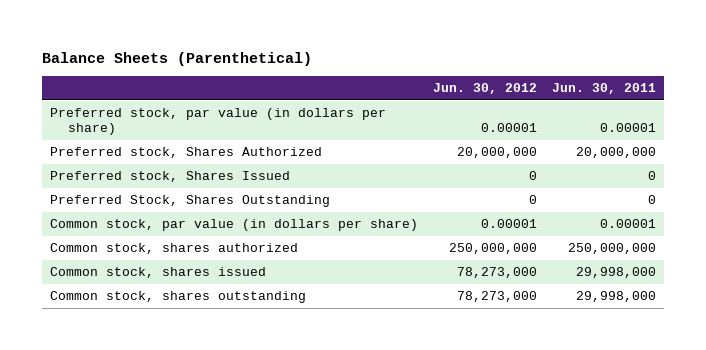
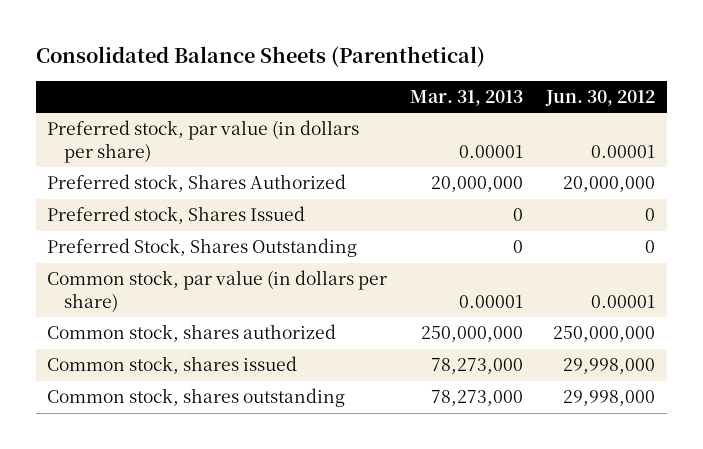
[42,51,313,66] Balance Sheets (Parenthetical) -> [35,46,485,68] Consolidated Balance Sheets (Parenthetical)
[552,82,657,94] Jun. 30, 2011 -> none
none -> [410,89,524,106] Mar. 31, 2013
[457,267,538,279] 78,273,000 -> [563,358,656,375] 29,998,000
[457,291,538,303] 78,273,000 -> [563,390,656,407] 29,998,000

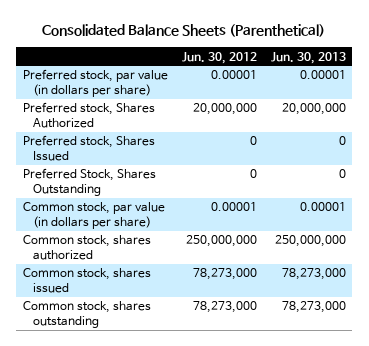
[410,89,524,106] Mar. 31, 2013 -> none
none -> [270,51,346,64] Jun. 30, 2013
[563,358,656,375] 29,998,000 -> [192,268,257,281] 78,273,000
[563,390,656,407] 29,998,000 -> [192,301,257,314] 78,273,000

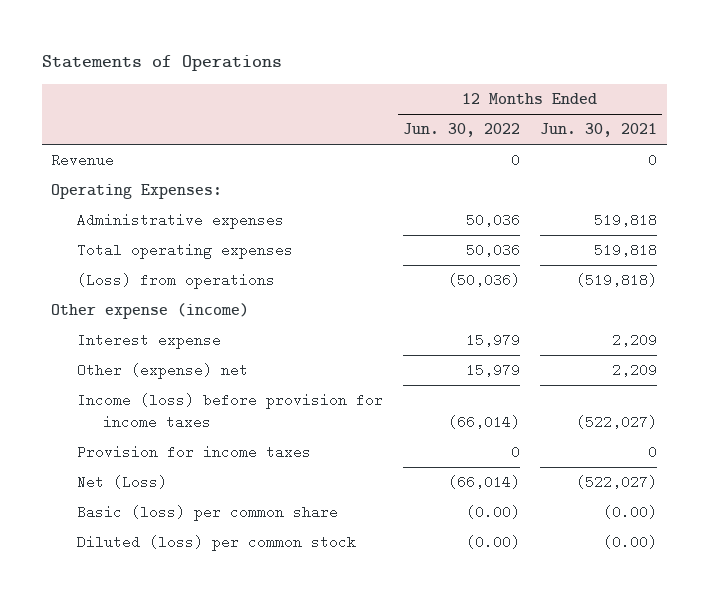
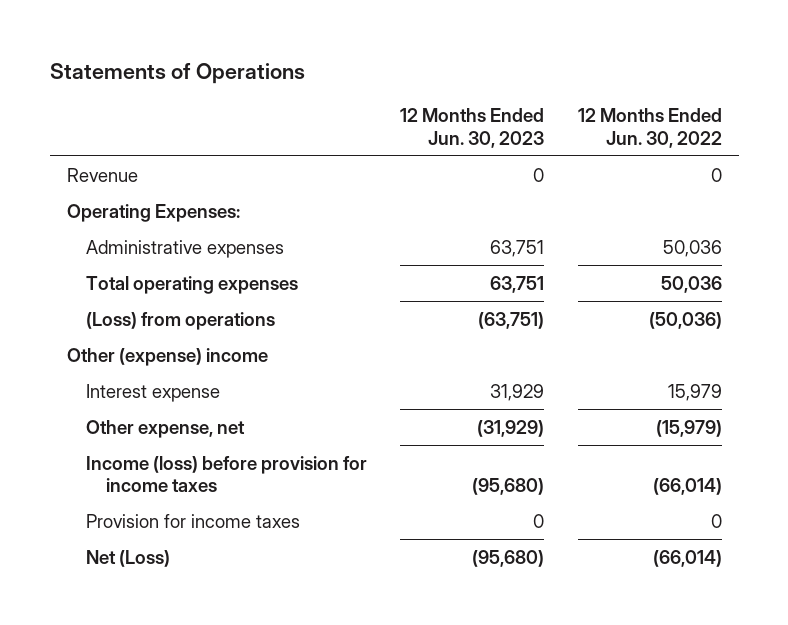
[539,123,657,138] Jun. 30, 2021 -> none
none -> [400,108,545,148] 12 Months Ended Jun. 30, 2023
[51,303,250,320] Other expense (income) -> [66,347,268,366] Other (expense) income
[77,363,249,380] Other (expense) net -> [86,419,246,438] Other expense, net
[466,363,521,378] 15,979 -> [655,419,722,437] (15,979)
[77,505,339,522] Basic (loss) per common share -> none
[77,535,357,552] Diluted (loss) per common stock -> none

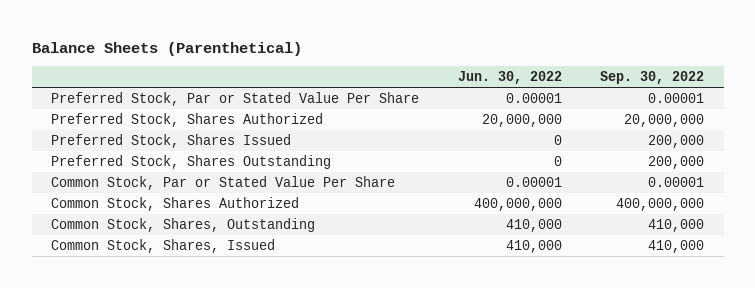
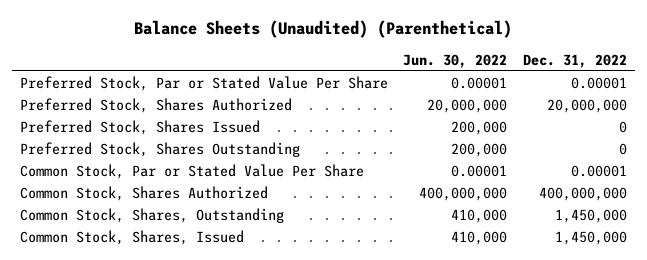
[31,41,302,56] Balance Sheets (Parenthetical) -> [134,19,513,38] Balance Sheets (Unaudited) (Parenthetical)
[600,71,705,85] Sep. 30, 2022 -> none
none -> [523,53,628,68] Dec. 31, 2022
[553,134,562,145] 0 -> [451,121,508,136] 200,000
[553,155,562,166] 0 -> [451,143,508,158] 200,000

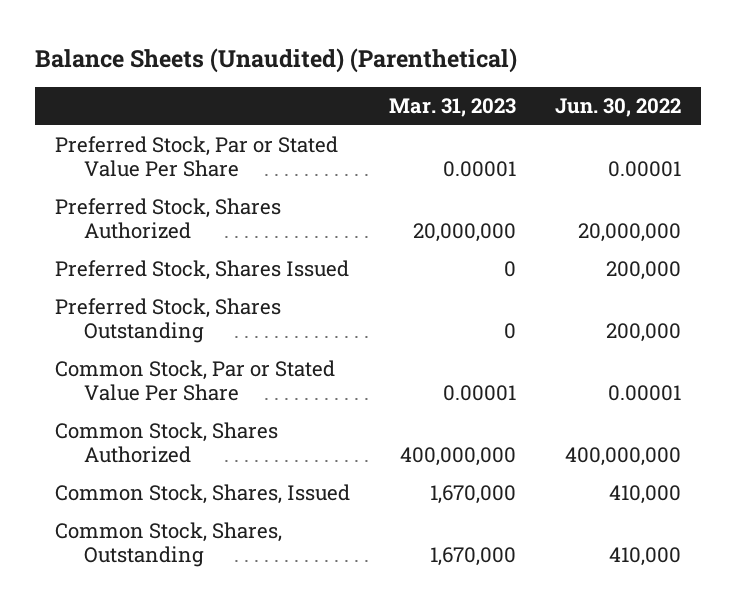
[523,53,628,68] Dec. 31, 2022 -> none
none -> [389,98,517,118] Mar. 31, 2023
[19,208,284,224] Common Stock, Shares, Outstanding -> [54,522,282,567] Common Stock, Shares, Outstanding

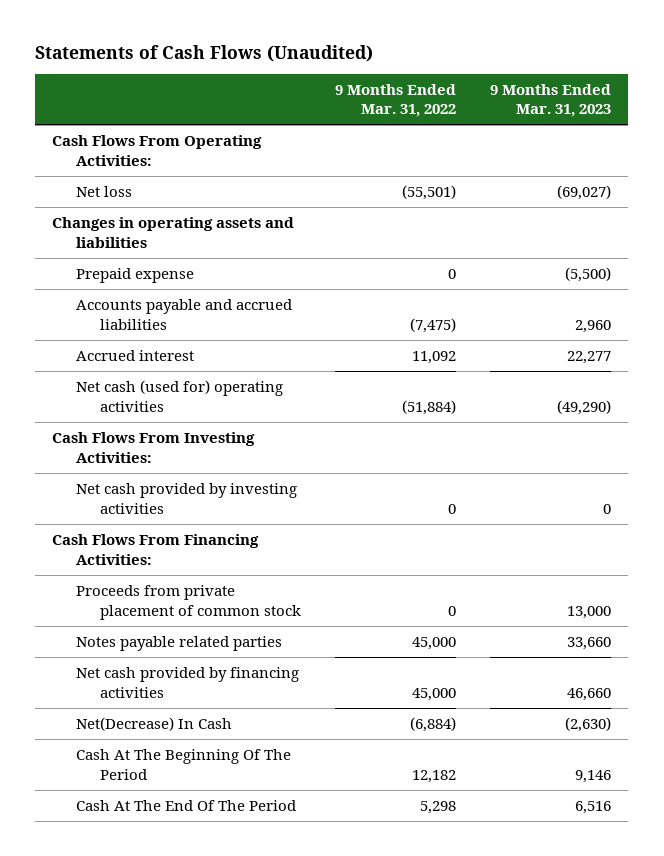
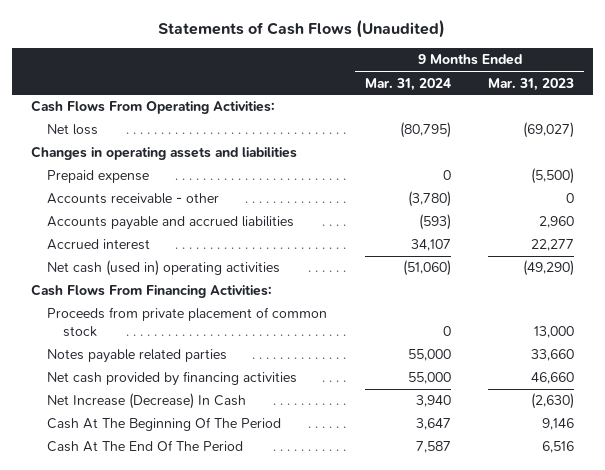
[335,83,457,118] 9 Months Ended Mar. 31, 2022 -> none
none -> [364,77,451,91] Mar. 31, 2024
none -> [46,193,219,205] Accounts receivable - other
[52,431,256,463] Cash Flows From Investing Activities: -> none
[76,482,298,514] Net cash provided by investing activities -> none
[76,379,284,412] Net cash (used for) operating activities -> [46,260,280,277] Net cash (used in) operating activities
[76,716,233,731] Net(Decrease) In Cash -> [46,393,246,410] Net Increase (Decrease) In Cash

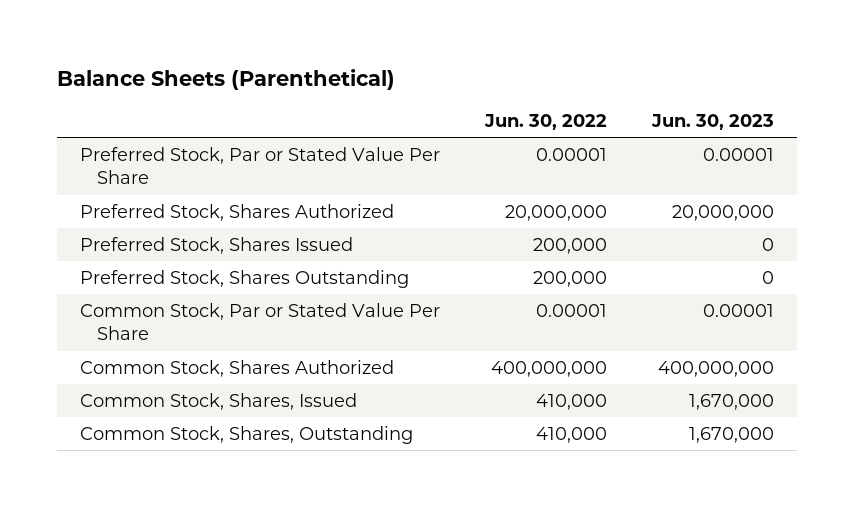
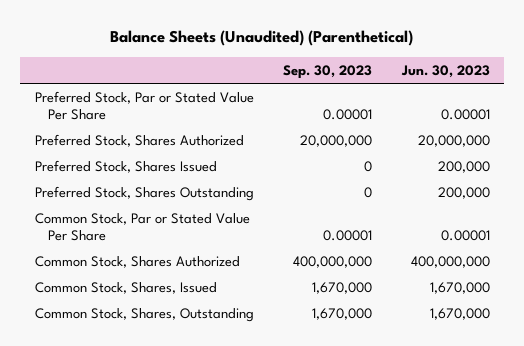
[57,68,396,90] Balance Sheets (Parenthetical) -> [110,30,414,47] Balance Sheets (Unaudited) (Parenthetical)
[483,113,607,130] Jun. 30, 2022 -> none
none -> [283,64,373,79] Sep. 30, 2023
[762,237,775,251] 0 -> [437,160,490,173] 200,000
[762,270,775,284] 0 -> [437,186,490,199] 200,000

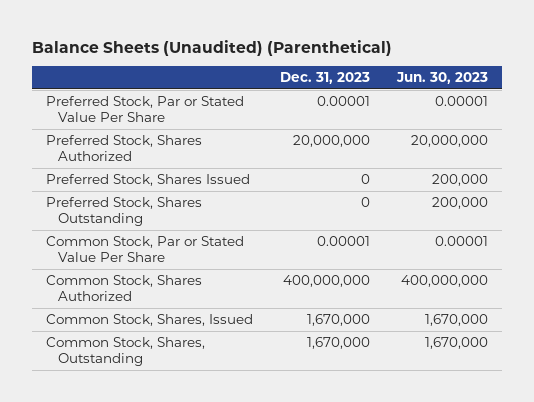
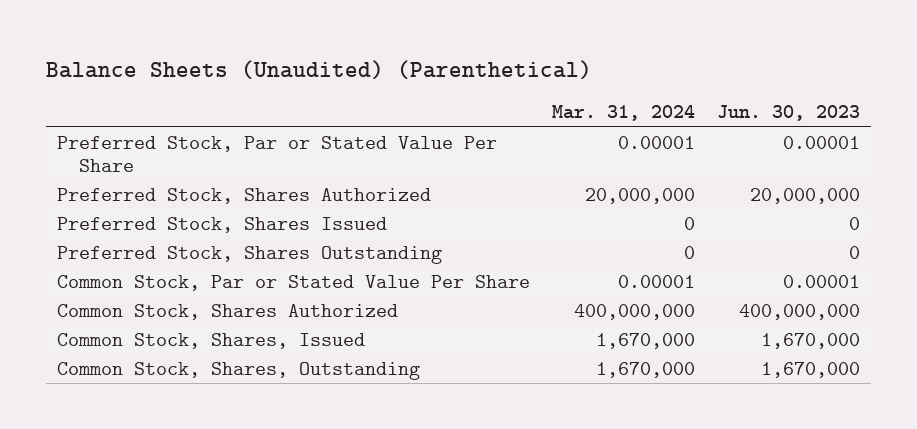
[279,71,370,84] Dec. 31, 2023 -> none
none -> [552,105,696,122] Mar. 31, 2024
[432,174,489,187] 200,000 -> [849,216,861,230] 0
[432,197,489,210] 200,000 -> [849,245,861,259] 0

